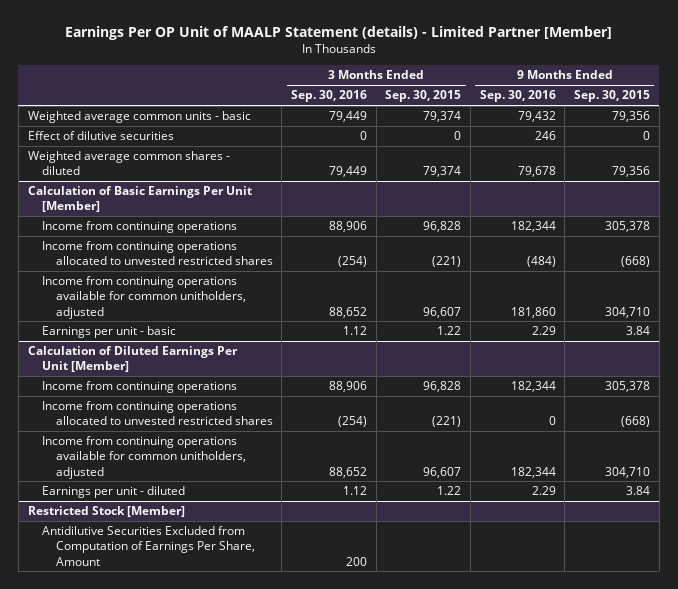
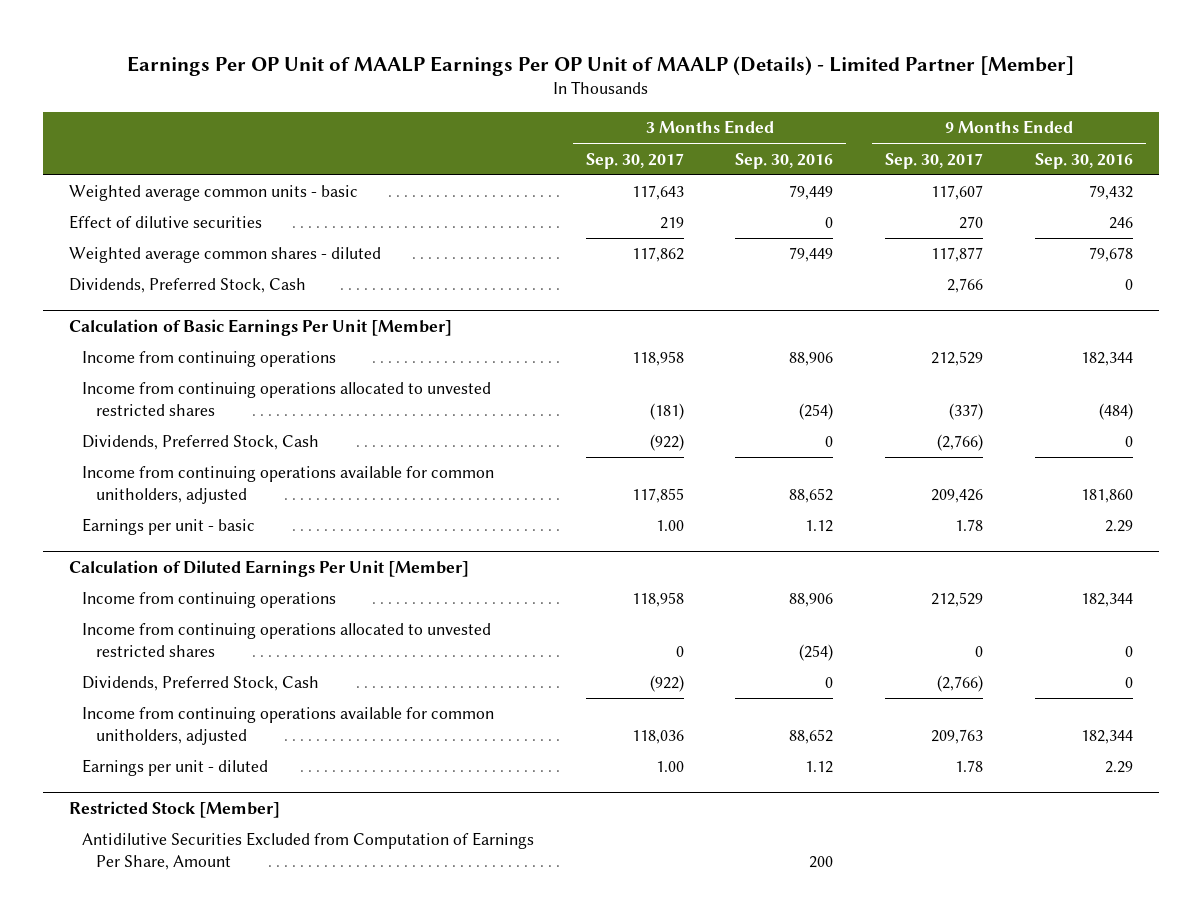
[64,25,612,40] Earnings Per OP Unit of MAALP Statement (details) - Limited Partner [Member] -> [126,55,1074,76] Earnings Per OP Unit of MAALP Earnings Per OP Unit of MAALP (Details) - Limited Partner [Member]
[385,90,462,103] Sep. 30, 2015 -> none
[573,90,650,103] Sep. 30, 2015 -> none
none -> [585,152,684,169] Sep. 30, 2017
none -> [885,152,984,169] Sep. 30, 2017
none -> [68,278,306,294] Dividends, Preferred Stock, Cash
none -> [82,435,320,451] Dividends, Preferred Stock, Cash
none -> [82,676,320,692] Dividends, Preferred Stock, Cash

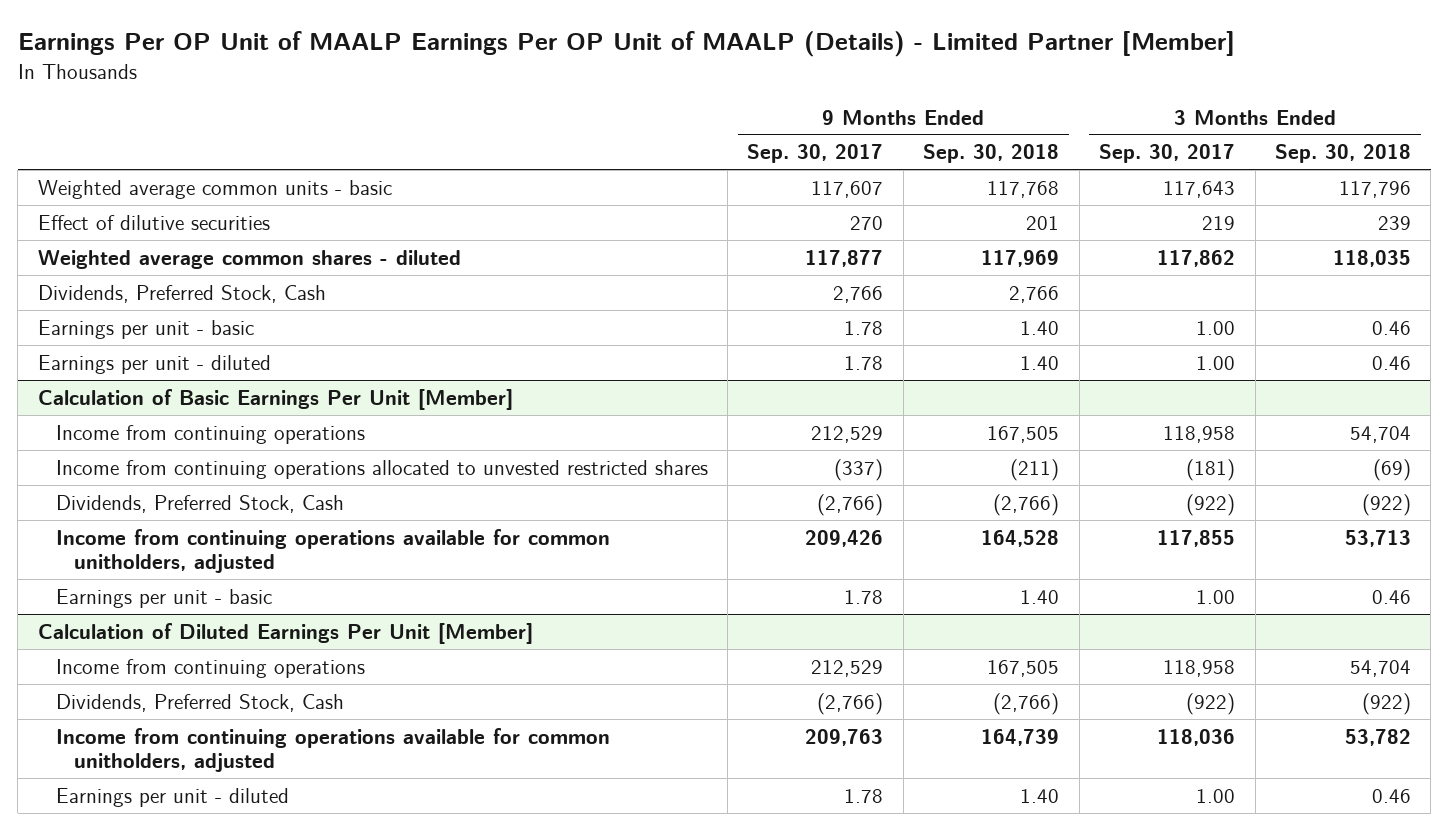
[735,152,834,169] Sep. 30, 2016 -> none
[1034,152,1133,169] Sep. 30, 2016 -> none
none -> [923,144,1060,164] Sep. 30, 2018
none -> [1275,144,1412,164] Sep. 30, 2018
none -> [37,319,254,339] Earnings per unit - basic
none -> [37,354,271,374] Earnings per unit - diluted
[82,623,492,657] Income from continuing operations allocated to unvested restricted shares -> none
[68,801,280,819] Restricted Stock [Member] -> none
[82,832,535,870] Antidilutive Securities Excluded from Computation of Earnings Per Share, Amount -> none

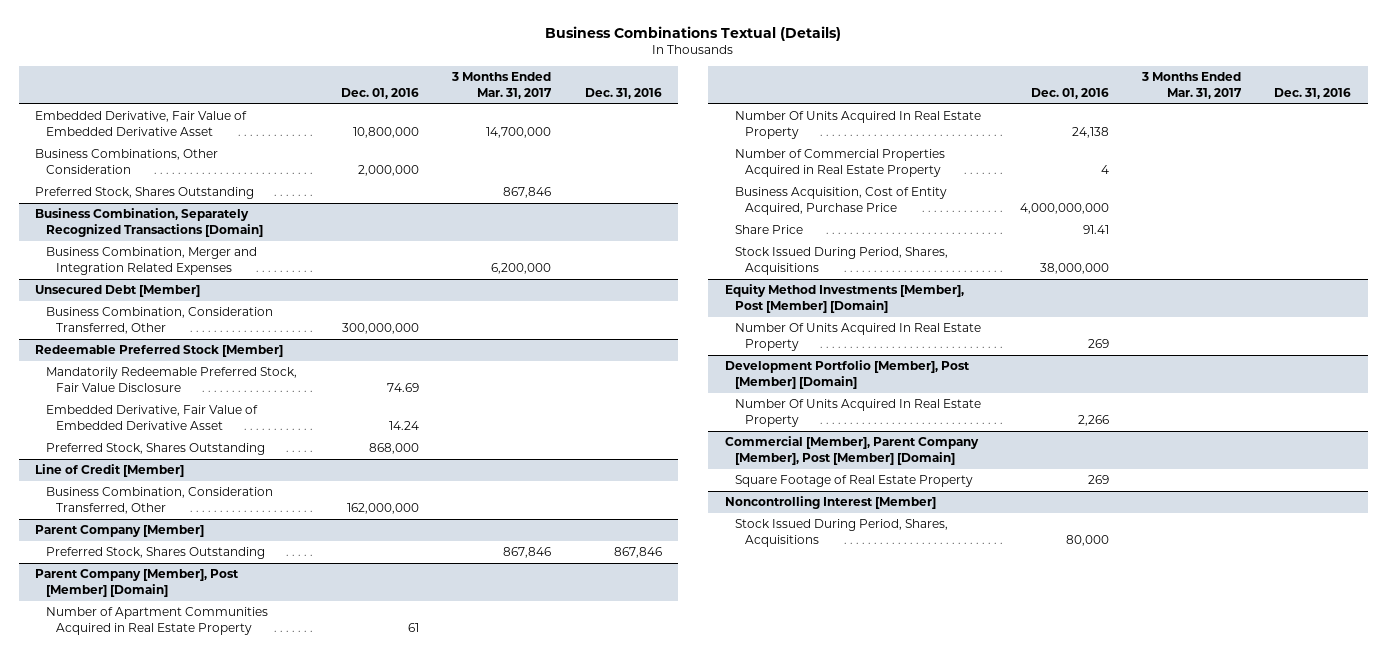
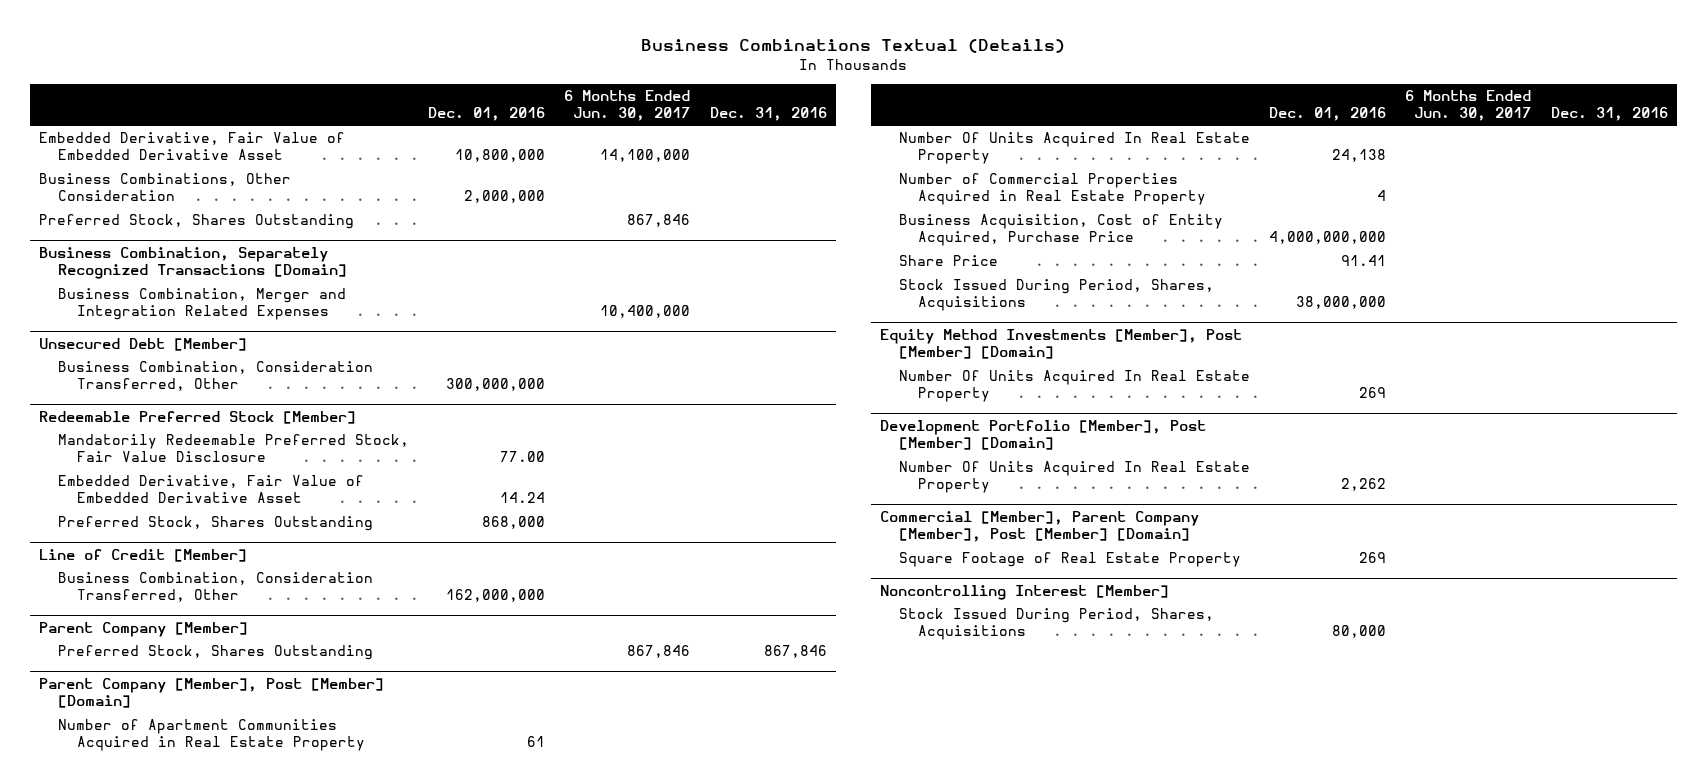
[451,72,553,99] 3 Months Ended Mar. 31, 2017 -> none
none -> [564,90,691,122] 6 Months Ended Jun. 30, 2017
[386,382,419,392] 74.69 -> [500,451,546,463] 77.00
[1077,414,1109,426] 2,266 -> [1341,478,1387,492] 2,262

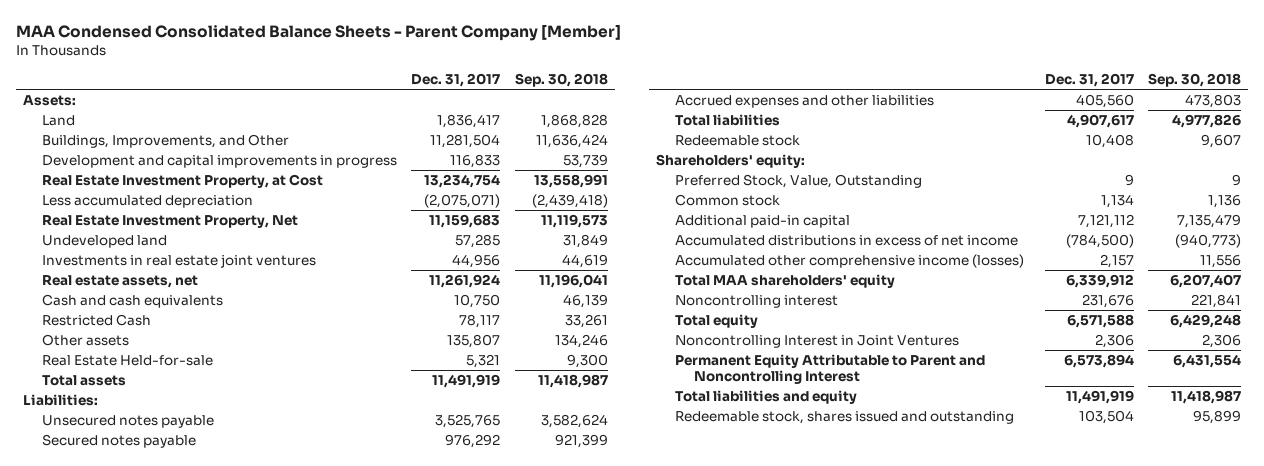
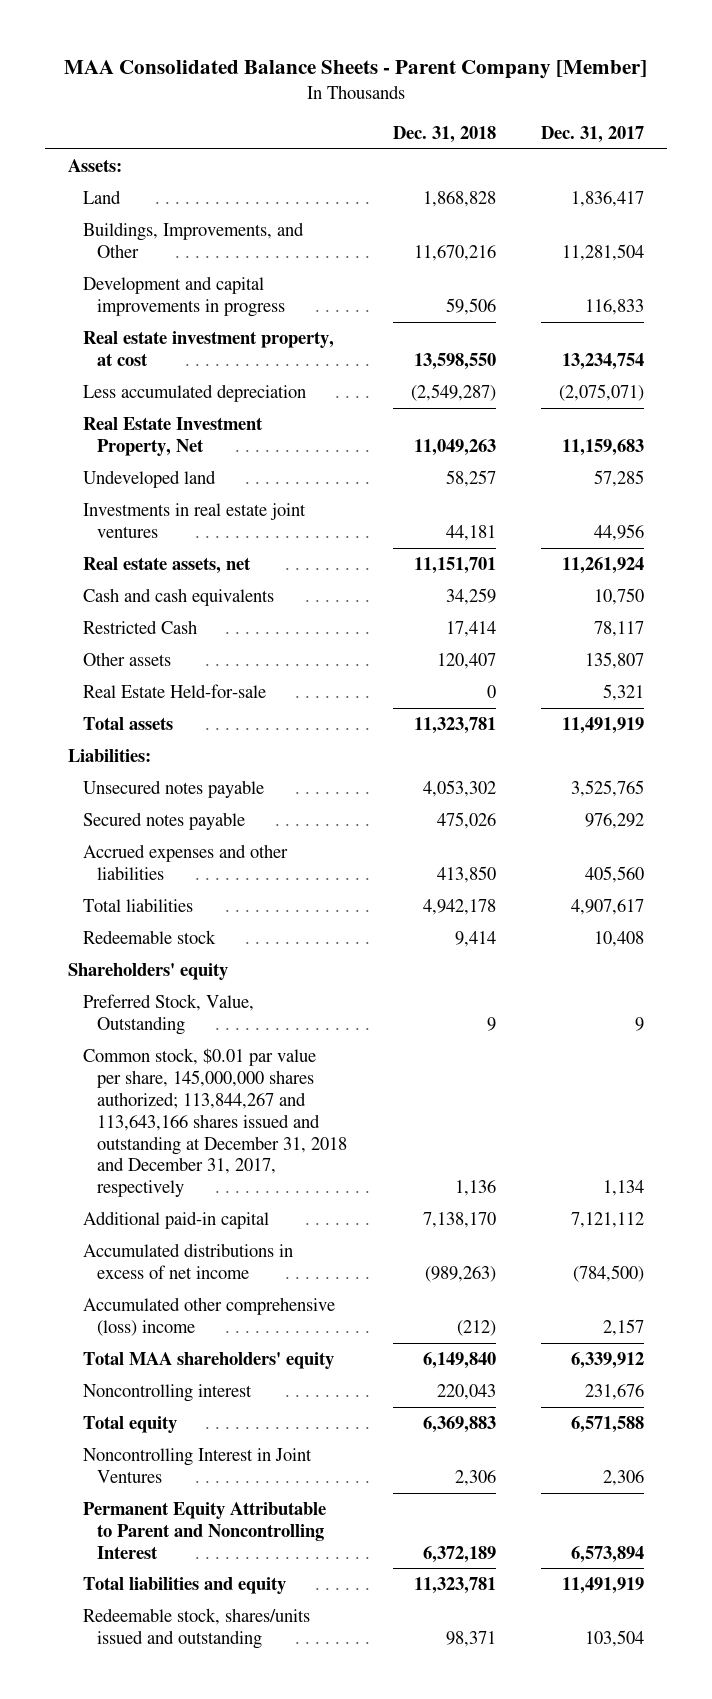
[15,23,621,41] MAA Condensed Consolidated Balance Sheets - Parent Company [Member] -> [64,59,648,79] MAA Consolidated Balance Sheets - Parent Company [Member]
[514,73,608,88] Sep. 30, 2018 -> none
none -> [392,126,496,144] Dec. 31, 2018
[41,174,323,189] Real Estate Investment Property, at Cost -> [82,330,334,366] Real estate investment property, at cost
[656,154,806,169] Shareholders' equity: -> [68,962,229,980] Shareholders' equity
[675,194,781,207] Common stock -> [82,1047,348,1198] Common stock, $0.01 par value per share, 145,000,000 shares authorized; 113,844,267 and 113,643,166 shares issued and outstanding at December 31, 2018 and December 31, 2017, respectively
[675,254,1025,269] Accumulated other comprehensive income (losses) -> [82,1296,335,1336] Accumulated other comprehensive (loss) income
[675,411,1015,425] Redeemable stock, shares issued and outstanding -> [82,1607,310,1649] Redeemable stock, shares/units issued and outstanding

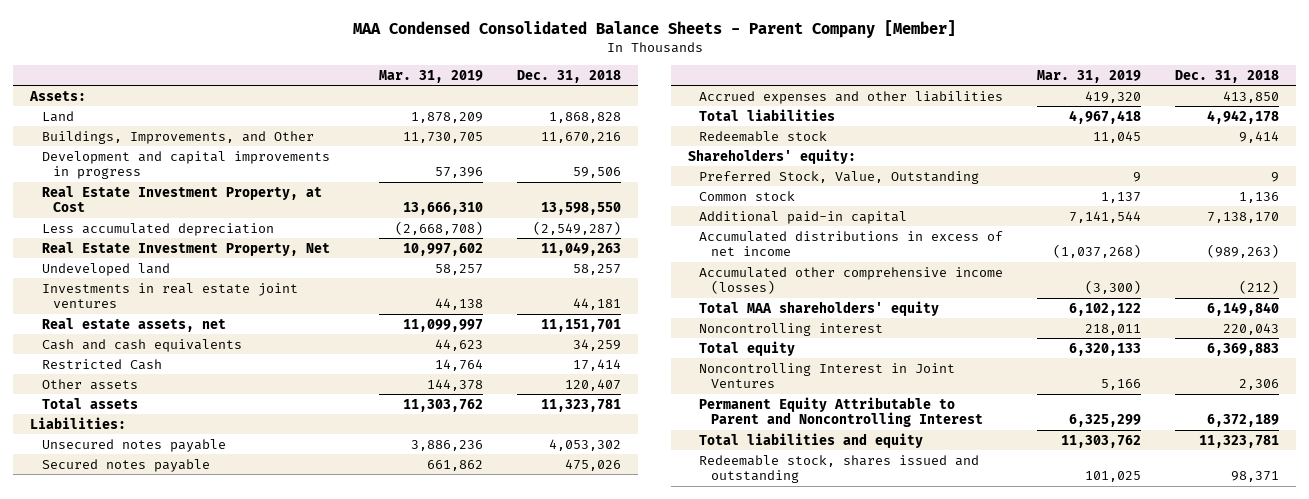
[64,59,648,79] MAA Consolidated Balance Sheets - Parent Company [Member] -> [352,19,956,38] MAA Condensed Consolidated Balance Sheets - Parent Company [Member]
[541,126,645,144] Dec. 31, 2017 -> none
none -> [379,69,484,83] Mar. 31, 2019
[82,330,334,366] Real estate investment property, at cost -> [41,185,322,213] Real Estate Investment Property, at Cost
[82,683,266,698] Real Estate Held-for-sale -> none
[68,962,229,980] Shareholders' equity -> [687,148,856,164] Shareholders' equity:
[82,1047,348,1198] Common stock, $0.01 par value per share, 145,000,000 shares authorized; 113,844,267 and 113,643,166 shares issued and outstanding at December 31, 2018 and December 31, 2017, respectively -> [699,190,796,201] Common stock
[82,1296,335,1336] Accumulated other comprehensive (loss) income -> [699,266,1004,295] Accumulated other comprehensive income (losses)
[82,1607,310,1649] Redeemable stock, shares/units issued and outstanding -> [699,454,980,484] Redeemable stock, shares issued and outstanding

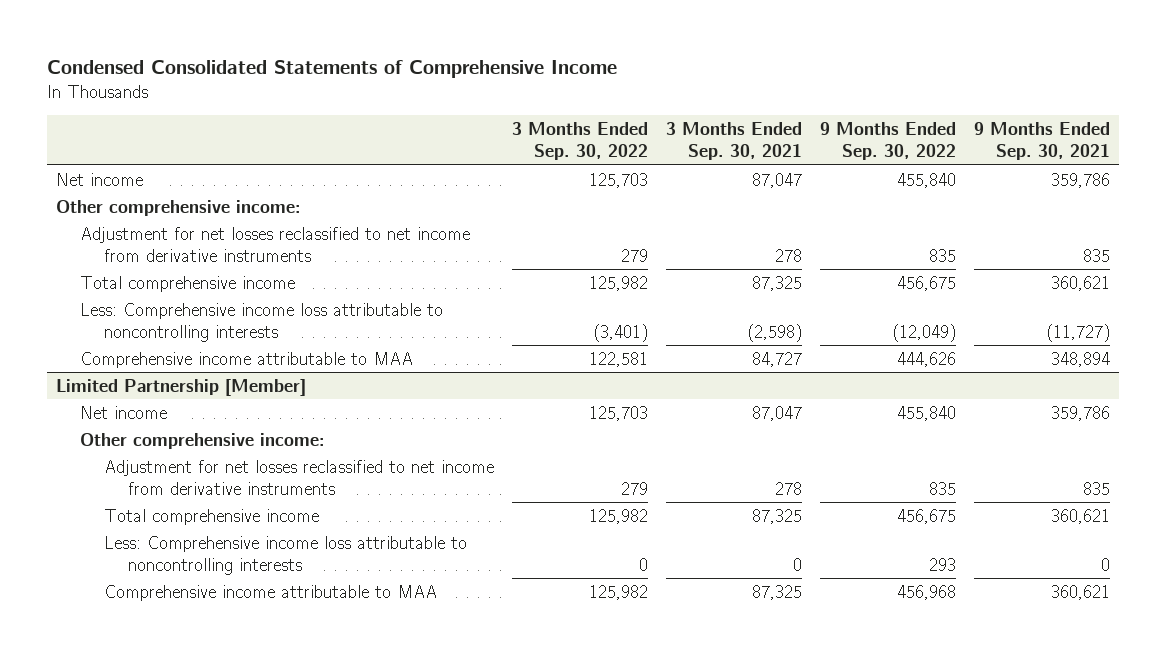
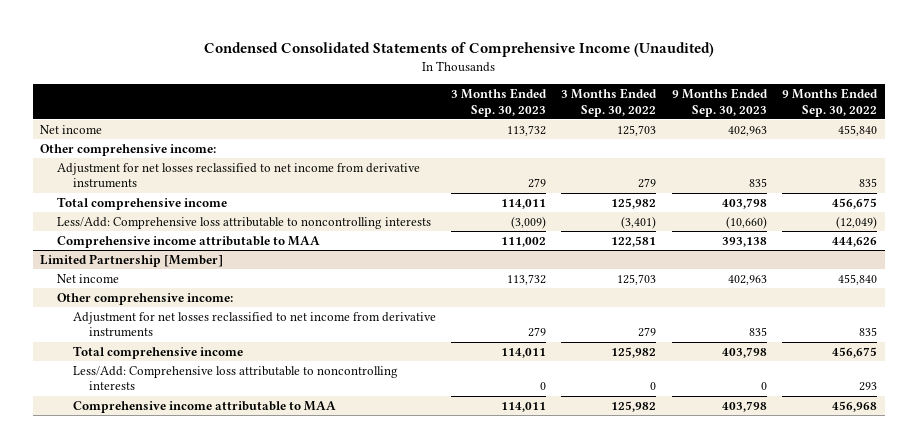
[46,60,617,79] Condensed Consolidated Statements of Comprehensive Income -> [203,42,714,58] Condensed Consolidated Statements of Comprehensive Income (Unaudited)
[665,121,802,161] 3 Months Ended Sep. 30, 2021 -> none
[974,121,1111,161] 9 Months Ended Sep. 30, 2021 -> none
none -> [451,88,548,117] 3 Months Ended Sep. 30, 2023
none -> [671,88,768,117] 9 Months Ended Sep. 30, 2023
[79,302,443,342] Less: Comprehensive income loss attributable to noncontrolling interests -> [56,216,431,229] Less/Add: Comprehensive loss attributable to noncontrolling interests
[103,535,467,575] Less: Comprehensive income loss attributable to noncontrolling interests -> [72,365,398,391] Less/Add: Comprehensive loss attributable to noncontrolling interests

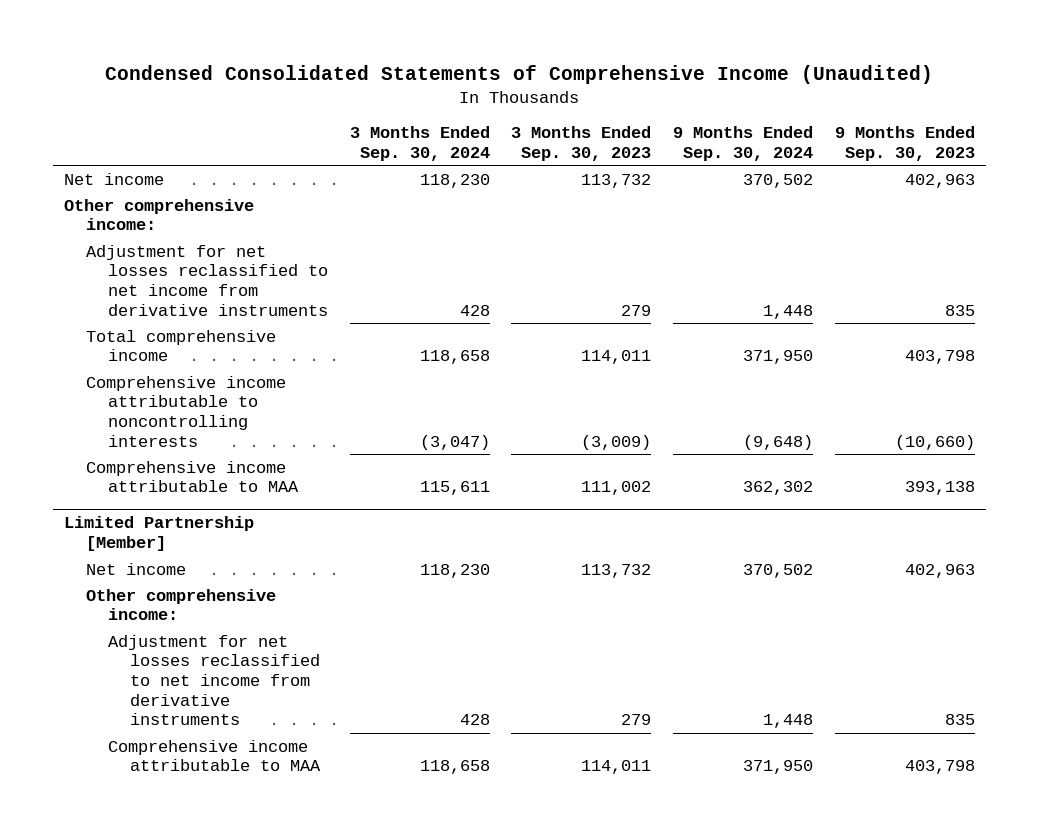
[561,88,658,117] 3 Months Ended Sep. 30, 2022 -> none
[781,88,878,117] 9 Months Ended Sep. 30, 2022 -> none
none -> [349,126,490,161] 3 Months Ended Sep. 30, 2024
none -> [673,126,814,161] 9 Months Ended Sep. 30, 2024
[56,216,431,229] Less/Add: Comprehensive loss attributable to noncontrolling interests -> [86,375,287,447] Comprehensive income attributable to noncontrolling interests
[72,345,243,359] Total comprehensive income -> none
[72,365,398,391] Less/Add: Comprehensive loss attributable to noncontrolling interests -> none

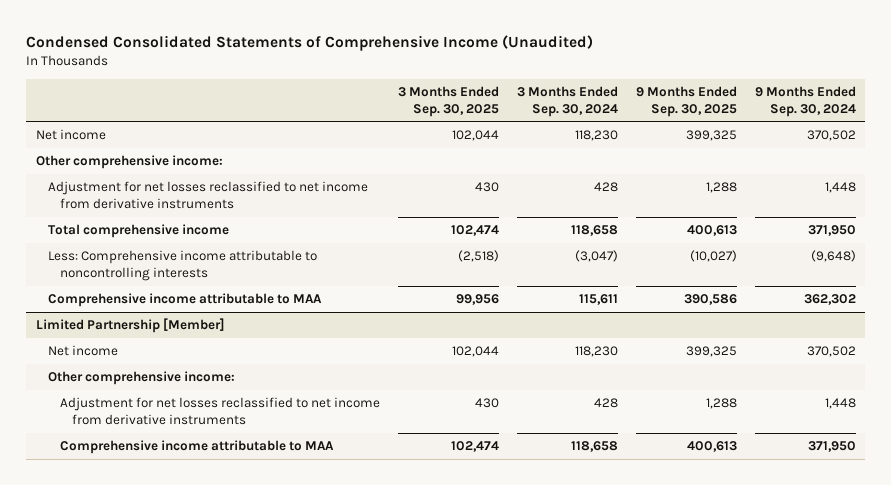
[511,126,652,161] 3 Months Ended Sep. 30, 2023 -> none
[834,126,975,161] 9 Months Ended Sep. 30, 2023 -> none
none -> [397,85,499,117] 3 Months Ended Sep. 30, 2025
none -> [635,85,737,117] 9 Months Ended Sep. 30, 2025
[86,375,287,447] Comprehensive income attributable to noncontrolling interests -> [47,250,317,282] Less: Comprehensive income attributable to noncontrolling interests

